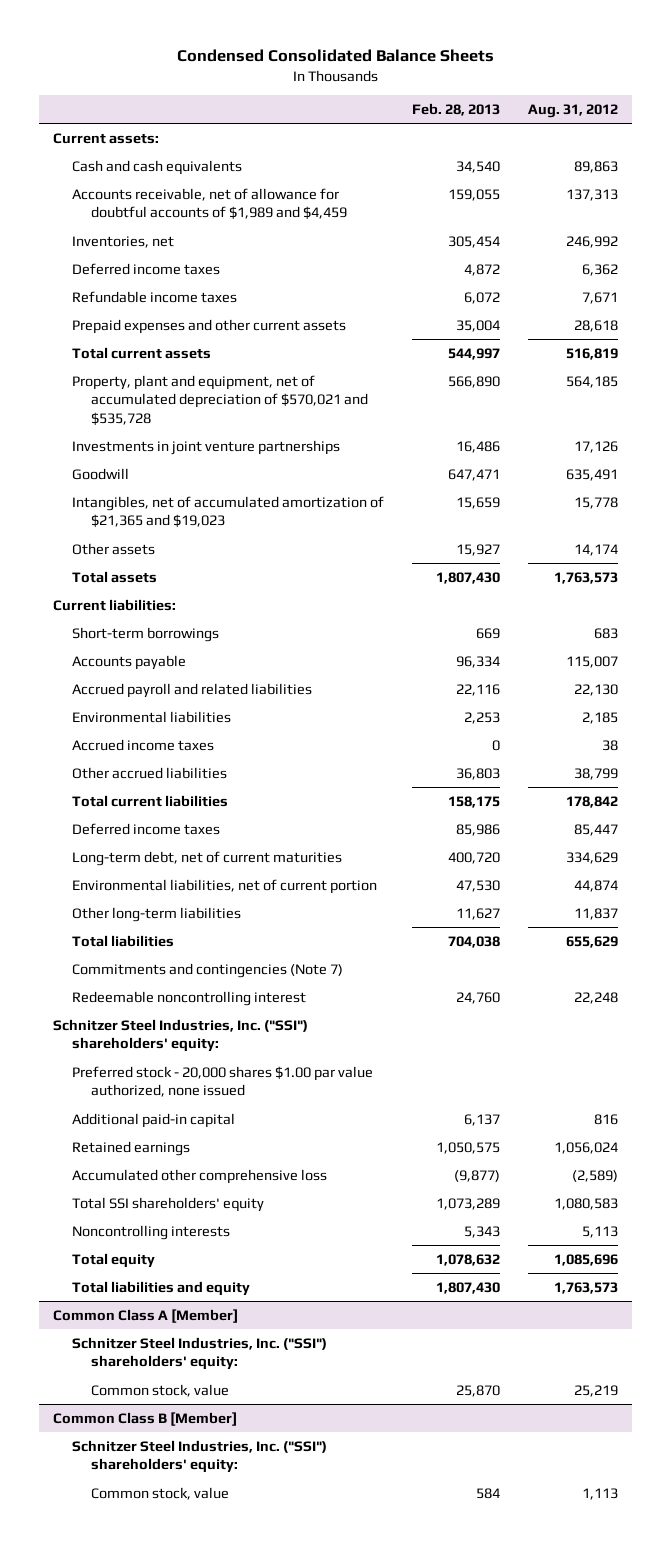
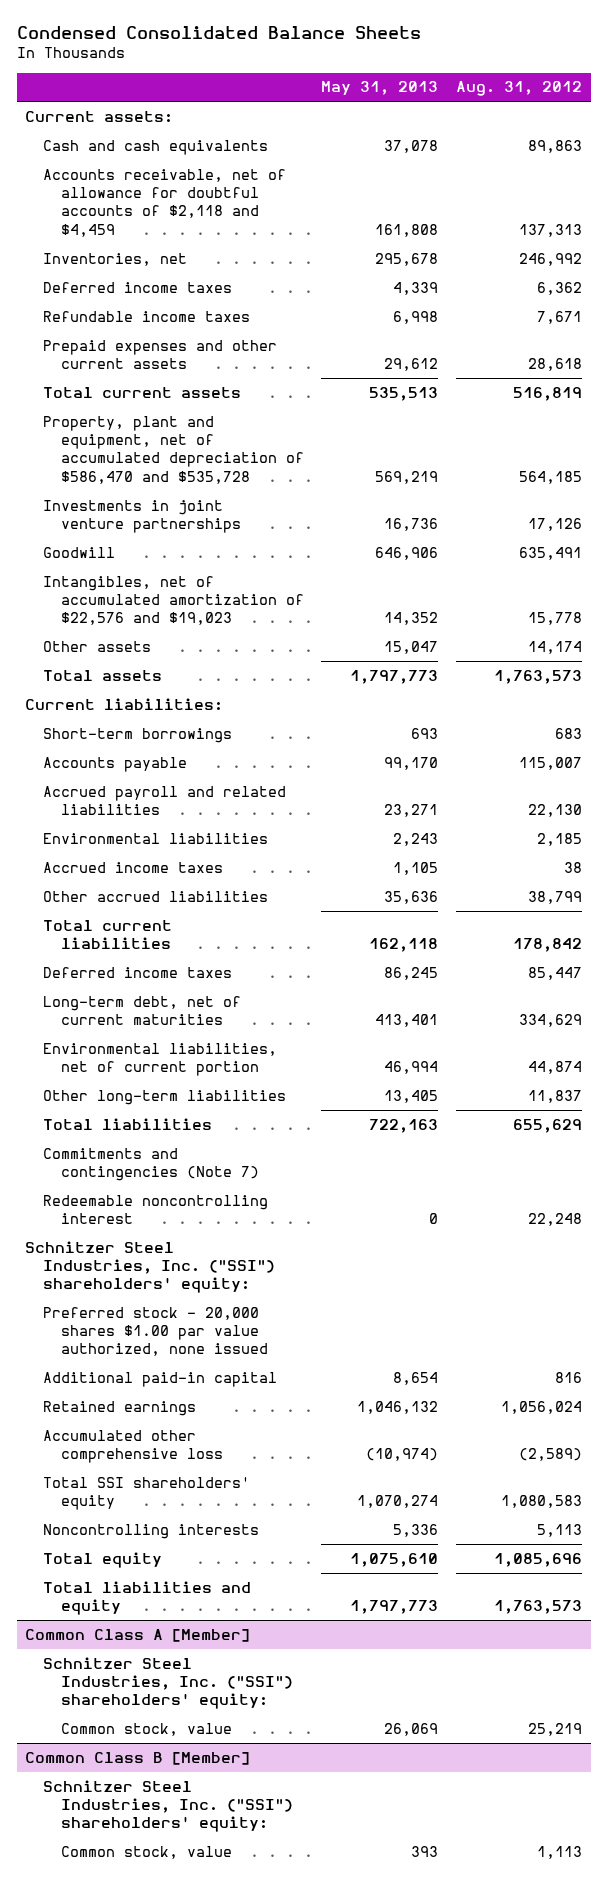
[412,102,501,116] Feb. 28, 2013 -> none
none -> [321,81,439,96] May 31, 2013
[72,187,348,221] Accounts receivable, net of allowance for doubtful accounts of $1,989 and $4,459 -> [43,168,287,237] Accounts receivable, net of allowance for doubtful accounts of $2,118 and $4,459
[72,374,369,426] Property, plant and equipment, net of accumulated depreciation of $570,021 and $535,728 -> [43,415,304,484] Property, plant and equipment, net of accumulated depreciation of $586,470 and $535,728
[72,495,385,529] Intangibles, net of accumulated amortization of $21,365 and $19,023 -> [43,575,304,626] Intangibles, net of accumulated amortization of $22,576 and $19,023

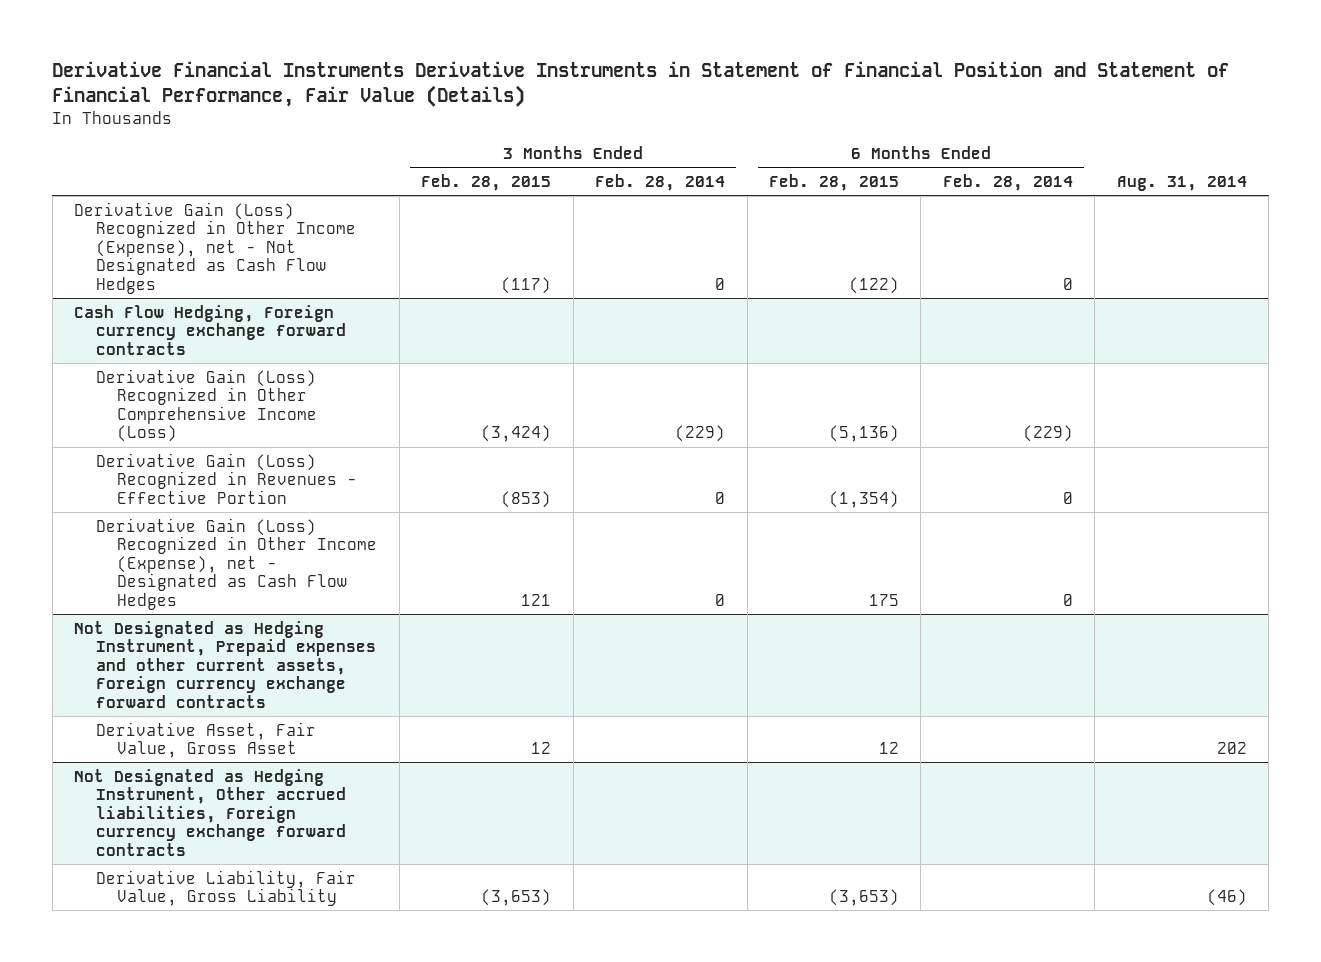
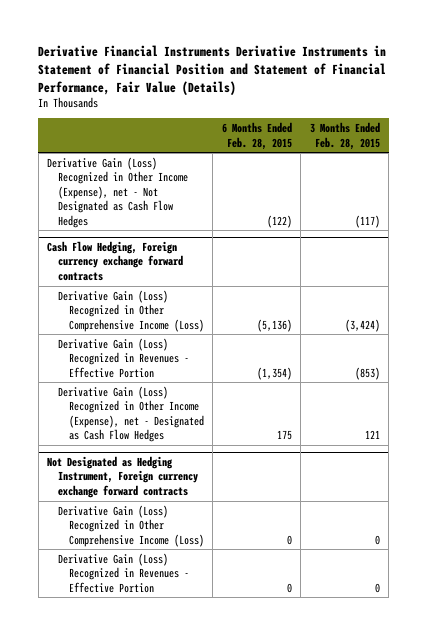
[595,174,726,192] Feb. 28, 2014 -> none
[942,174,1073,192] Feb. 28, 2014 -> none
[1116,176,1247,192] Aug. 31, 2014 -> none
[74,620,376,708] Not Designated as Hedging Instrument, Prepaid expenses and other current assets, Foreign currency exchange forward contracts -> none
[95,721,316,759] Derivative Asset, Fair Value, Gross Asset -> none
[95,869,356,907] Derivative Liability, Fair Value, Gross Liability -> none
[74,768,346,856] Not Designated as Hedging Instrument, Other accrued liabilities, Foreign currency exchange forward contracts -> [47,455,199,498] Not Designated as Hedging Instrument, Foreign currency exchange forward contracts
none -> [58,504,204,547] Derivative Gain (Loss) Recognized in Other Comprehensive Income (Loss)
none -> [58,552,189,593] Derivative Gain (Loss) Recognized in Revenues - Effective Portion

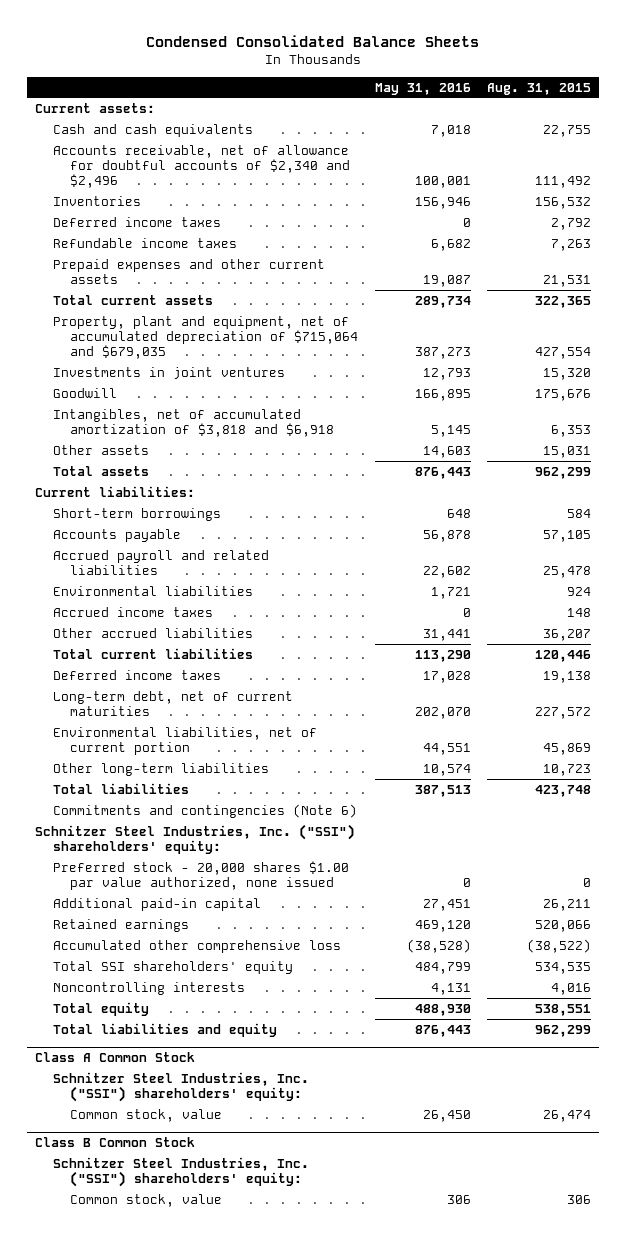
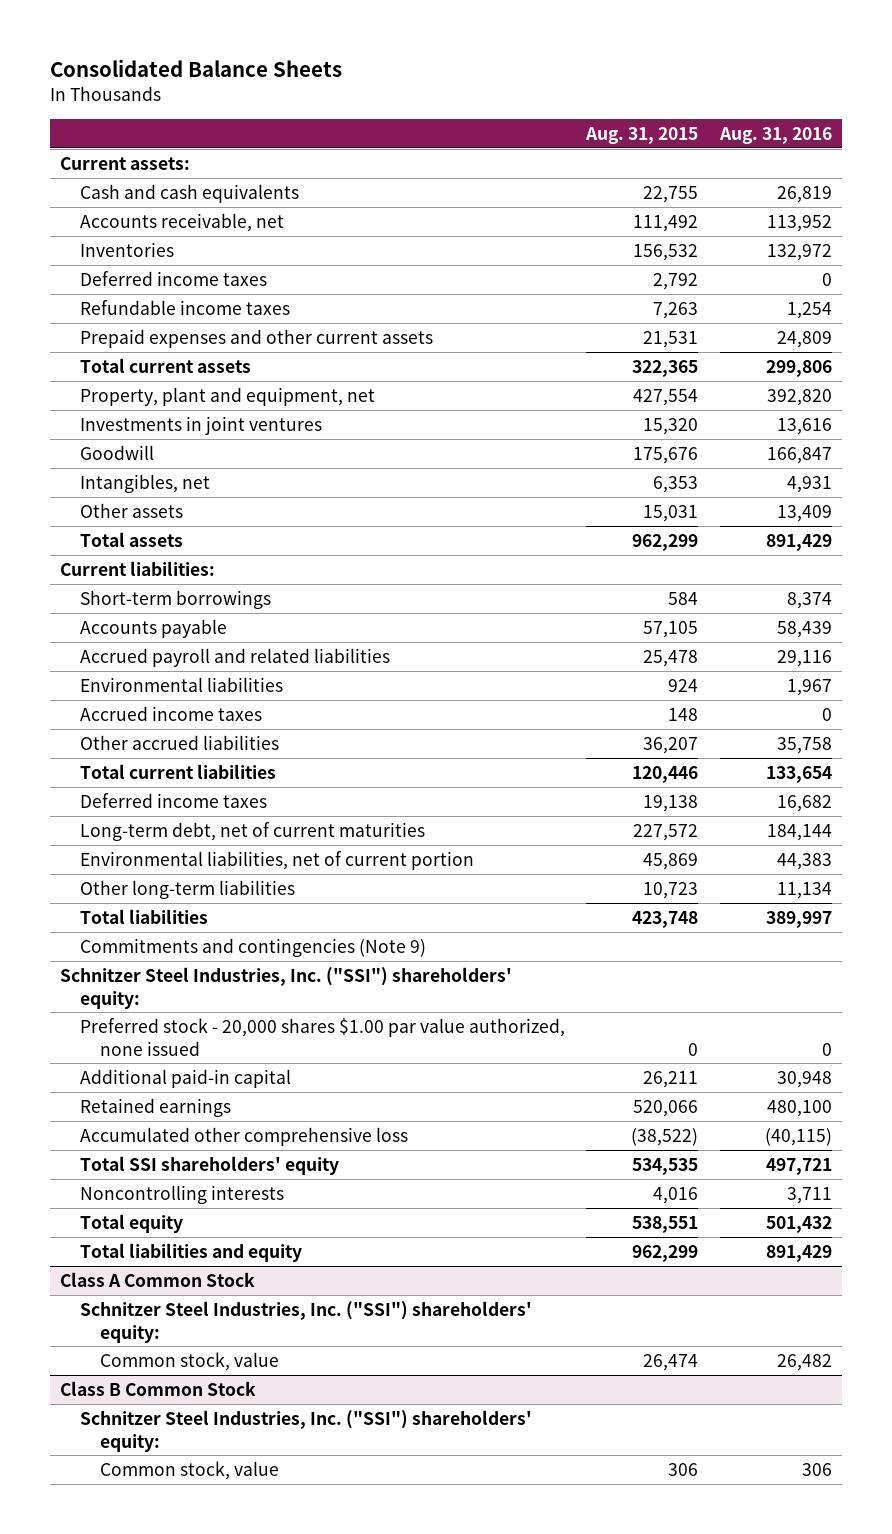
[145,34,479,47] Condensed Consolidated Balance Sheets -> [49,59,342,78] Consolidated Balance Sheets
[374,82,471,95] May 31, 2016 -> none
none -> [718,126,832,144] Aug. 31, 2016
[52,144,351,189] Accounts receivable, net of allowance for doubtful accounts of $2,340 and $2,496 -> [79,212,284,232] Accounts receivable, net
[52,315,359,360] Property, plant and equipment, net of accumulated depreciation of $715,064 and $679,035 -> [79,386,375,406] Property, plant and equipment, net
[52,408,335,438] Intangibles, net of accumulated amortization of $3,818 and $6,918 -> [79,473,210,493] Intangibles, net
[52,803,357,818] Commitments and contingencies (Note 6) -> [79,937,426,957] Commitments and contingencies (Note 9)

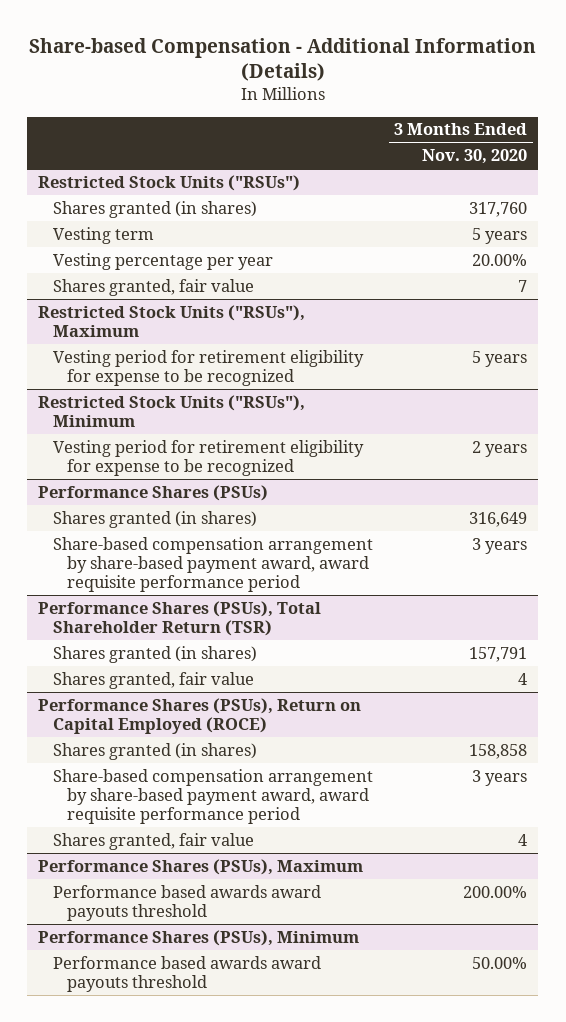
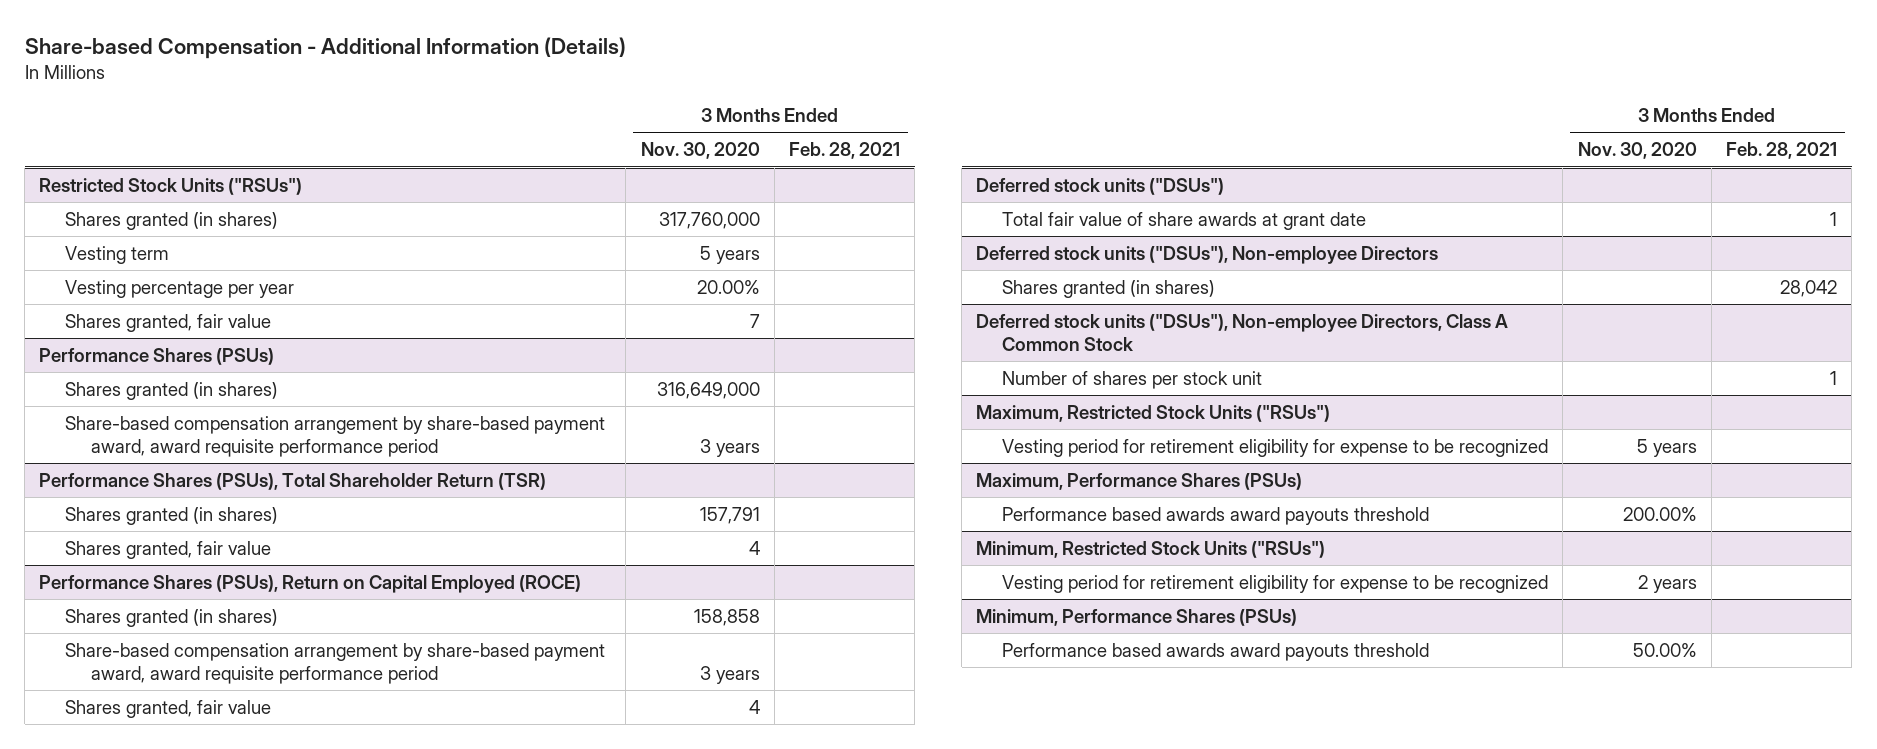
none -> [789,142,901,160] Feb. 28, 2021
[469,201,528,217] 317,760 -> [658,212,760,230] 317,760,000
[38,304,306,337] Restricted Stock Units ("RSUs"), Maximum -> none
[52,349,364,386] Vesting period for retirement eligibility for expense to be recognized -> none
[38,394,306,427] Restricted Stock Units ("RSUs"), Minimum -> none
[52,439,364,476] Vesting period for retirement eligibility for expense to be recognized -> none
[469,511,528,527] 316,649 -> [656,382,760,400] 316,649,000
none -> [976,178,1225,196] Deferred stock units ("DSUs")
none -> [1002,212,1367,231] Total fair value of share awards at grant date
none -> [976,246,1439,265] Deferred stock units ("DSUs"), Non-employee Directors
none -> [1002,280,1216,299] Shares granted (in shares)
none -> [976,314,1509,351] Deferred stock units ("DSUs"), Non-employee Directors, Class A Common Stock
none -> [1002,371,1263,390] Number of shares per stock unit
none -> [976,405,1331,423] Maximum, Restricted Stock Units ("RSUs")
none -> [1002,439,1549,458] Vesting period for retirement eligibility for expense to be recognized
[38,858,364,875] Performance Shares (PSUs), Maximum -> [976,473,1303,491] Maximum, Performance Shares (PSUs)
none -> [976,541,1326,559] Minimum, Restricted Stock Units ("RSUs")
none -> [1002,575,1549,594] Vesting period for retirement eligibility for expense to be recognized
[38,929,360,946] Performance Shares (PSUs), Minimum -> [976,609,1298,627] Minimum, Performance Shares (PSUs)

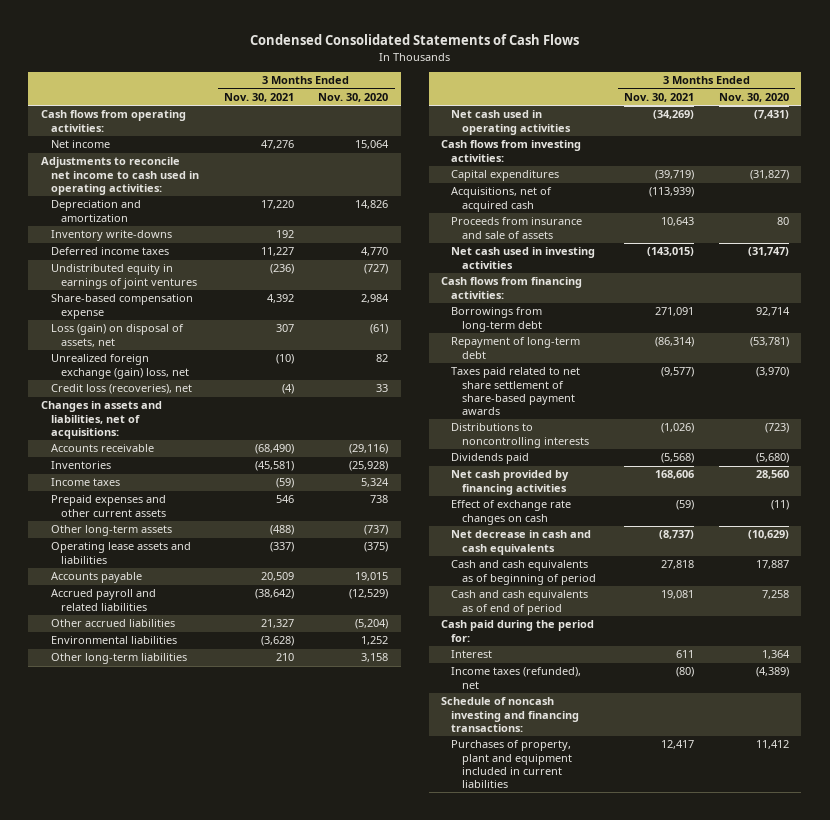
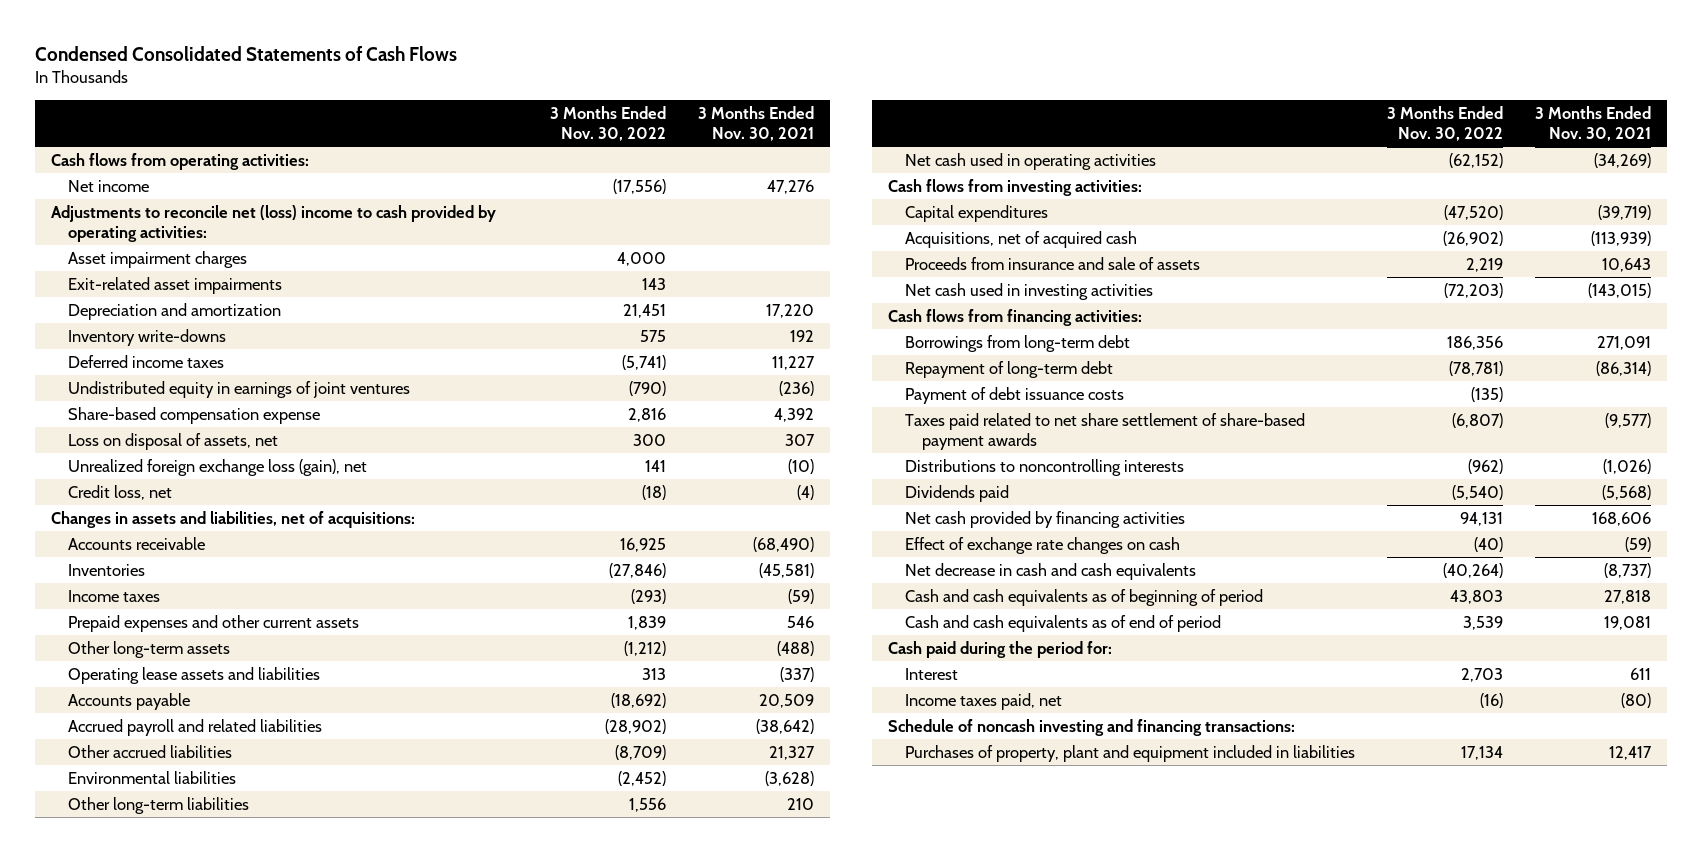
[318,92,389,102] Nov. 30, 2020 -> none
none -> [550,105,667,141] 3 Months Ended Nov. 30, 2022
[40,157,199,195] Adjustments to reconcile net income to cash used in operating activities: -> [51,204,497,242] Adjustments to reconcile net (loss) income to cash provided by operating activities:
none -> [67,250,247,268] Asset impairment charges
none -> [67,276,282,294] Exit-related asset impairments
[50,324,184,347] Loss (gain) on disposal of assets, net -> [67,432,278,450] Loss on disposal of assets, net
[50,354,190,379] Unrealized foreign exchange (gain) loss, net -> [67,458,367,476] Unrealized foreign exchange loss (gain), net
[50,384,192,395] Credit loss (recoveries), net -> [67,484,172,500] Credit loss, net
none -> [904,386,1124,404] Payment of debt issuance costs
[451,667,582,689] Income taxes (refunded), net -> [904,692,1062,710] Income taxes paid, net
[451,740,572,788] Purchases of property, plant and equipment included in current liabilities -> [904,744,1355,762] Purchases of property, plant and equipment included in liabilities

